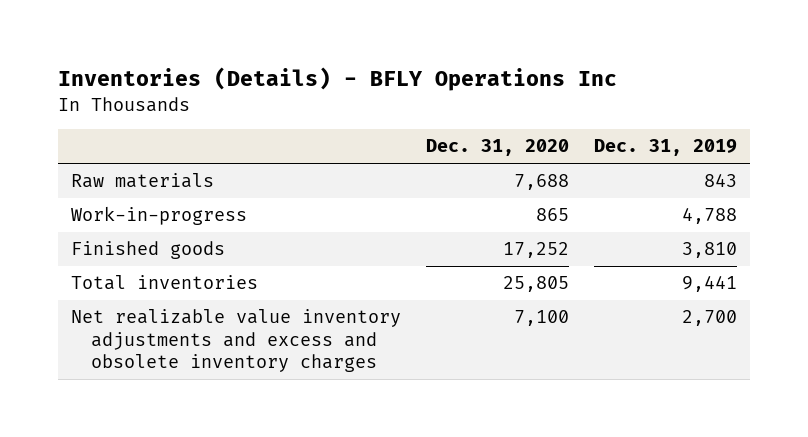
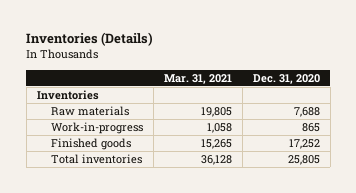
[57,67,617,92] Inventories (Details) - BFLY Operations Inc -> [26,32,154,47] Inventories (Details)
[594,139,738,157] Dec. 31, 2019 -> none
none -> [163,73,232,84] Mar. 31, 2021
none -> [36,90,99,101] Inventories
[70,309,401,373] Net realizable value inventory adjustments and excess and obsolete inventory charges -> none

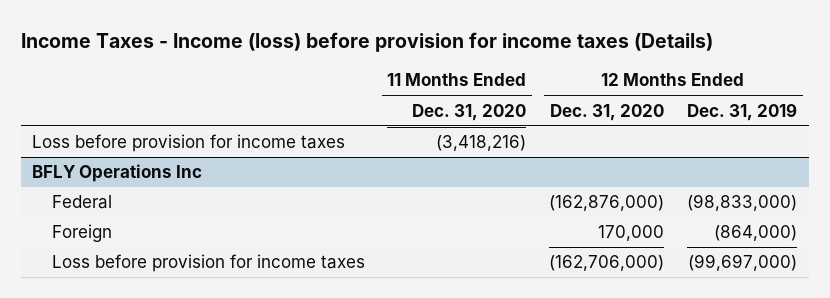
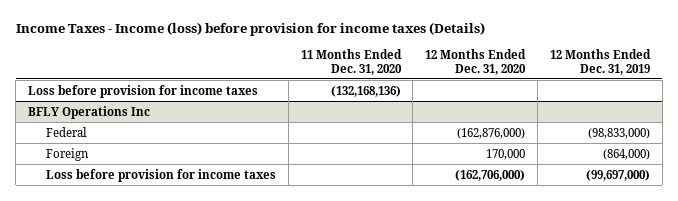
[436,135,527,152] (3,418,216) -> [330,85,401,97] (132,168,136)

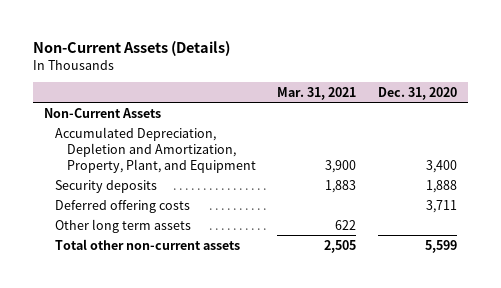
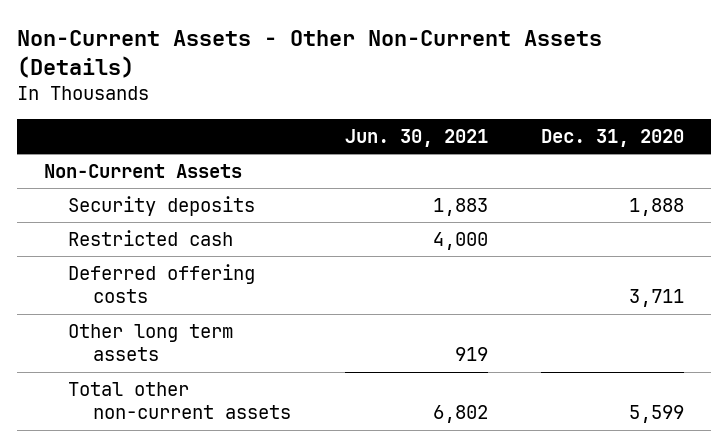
[33,40,231,56] Non-Current Assets (Details) -> [16,29,602,79] Non-Current Assets - Other Non-Current Assets (Details)
[277,86,357,100] Mar. 31, 2021 -> none
none -> [344,129,488,148] Jun. 30, 2021
[55,126,256,173] Accumulated Depreciation, Depletion and Amortization, Property, Plant, and Equipment -> none
none -> [68,230,234,247] Restricted cash

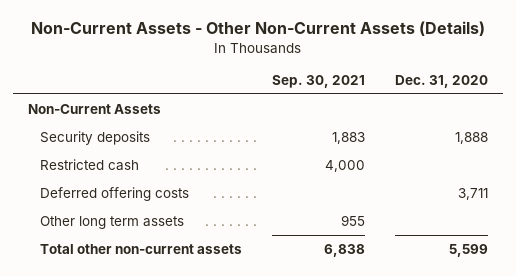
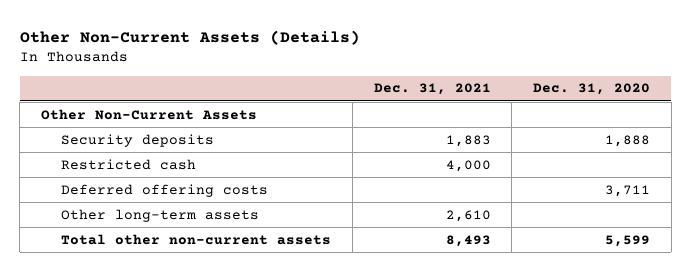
[30,21,485,37] Non-Current Assets - Other Non-Current Assets (Details) -> [19,29,360,45] Other Non-Current Assets (Details)
[271,75,365,89] Sep. 30, 2021 -> none
none -> [373,83,491,96] Dec. 31, 2021
[27,103,161,114] Non-Current Assets -> [40,108,257,120] Other Non-Current Assets
[39,215,184,229] Other long term assets -> [61,208,260,222] Other long-term assets

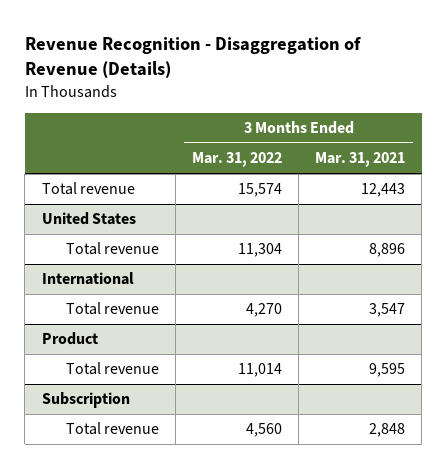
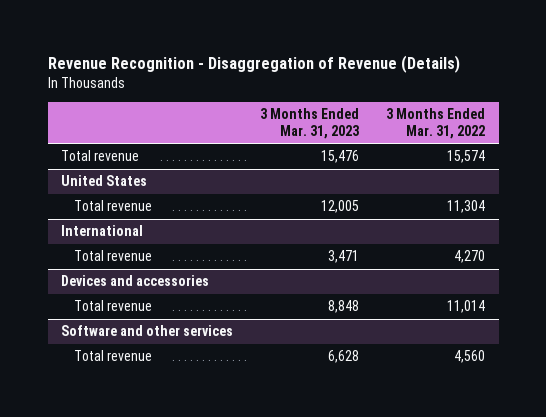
[315,152,406,168] Mar. 31, 2021 -> none
none -> [260,108,360,139] 3 Months Ended Mar. 31, 2023
[41,332,98,346] Product -> [61,275,210,287] Devices and accessories
[41,392,130,409] Subscription -> none
none -> [61,325,234,337] Software and other services

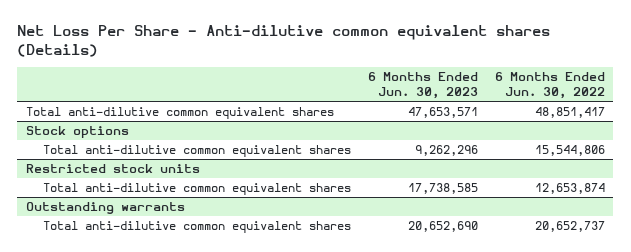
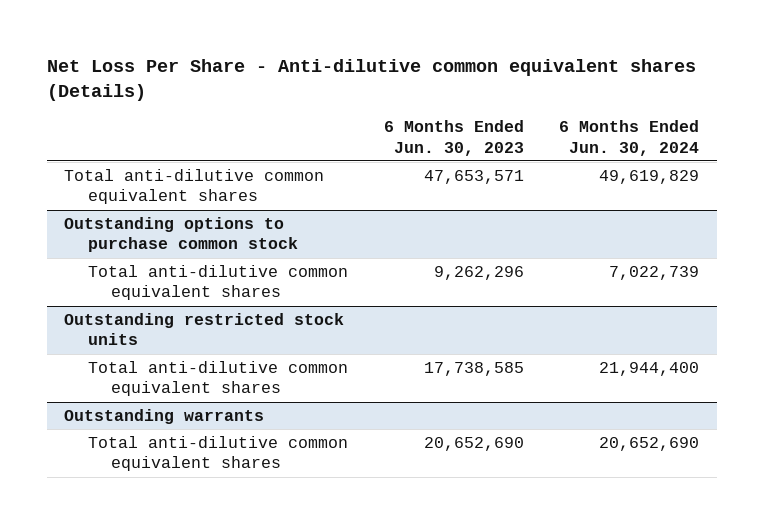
[494,72,605,100] 6 Months Ended Jun. 30, 2022 -> none
none -> [559,120,700,156] 6 Months Ended Jun. 30, 2024
[25,126,129,139] Stock options -> [64,216,298,253] Outstanding options to purchase common stock
[25,164,200,174] Restricted stock units -> [64,312,345,346] Outstanding restricted stock units

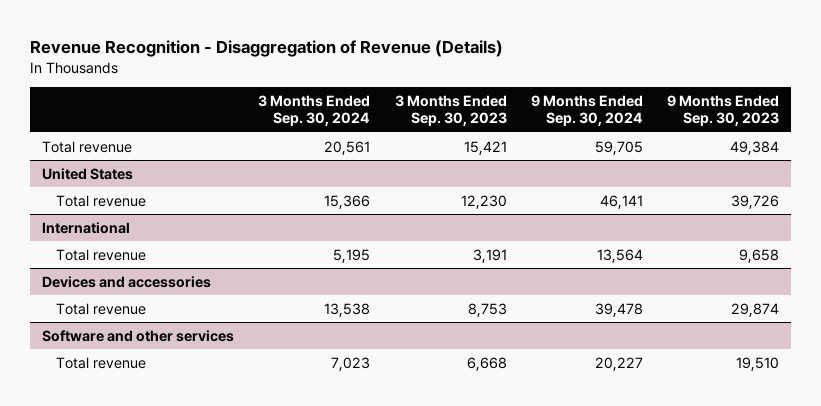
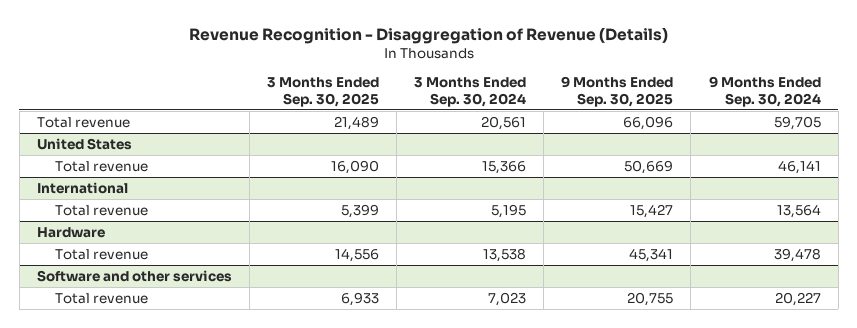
[394,95,507,127] 3 Months Ended Sep. 30, 2023 -> none
[666,95,779,127] 9 Months Ended Sep. 30, 2023 -> none
none -> [266,76,379,107] 3 Months Ended Sep. 30, 2025
none -> [561,75,674,107] 9 Months Ended Sep. 30, 2025
[42,275,212,288] Devices and accessories -> [36,226,105,238] Hardware

